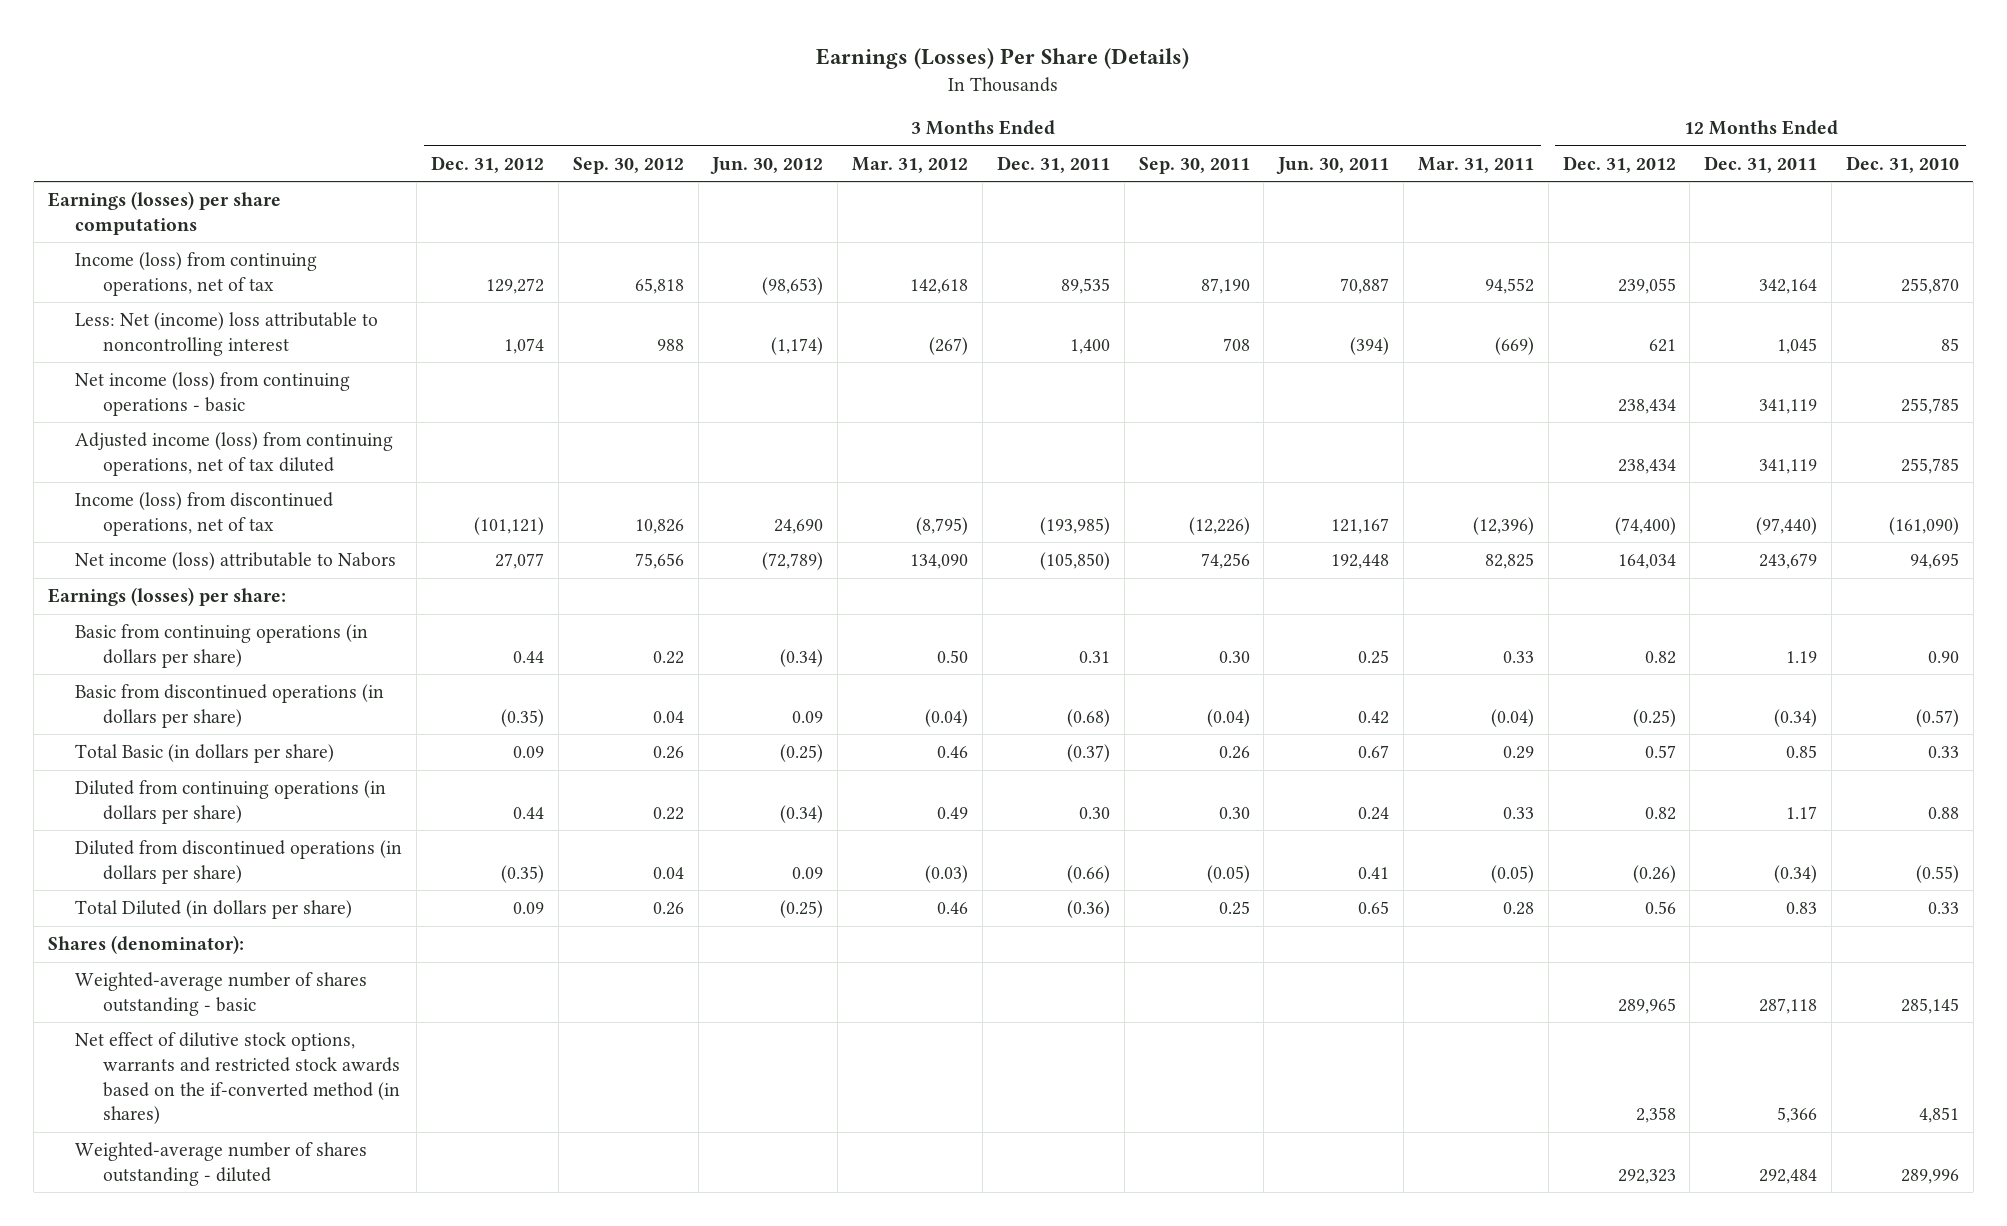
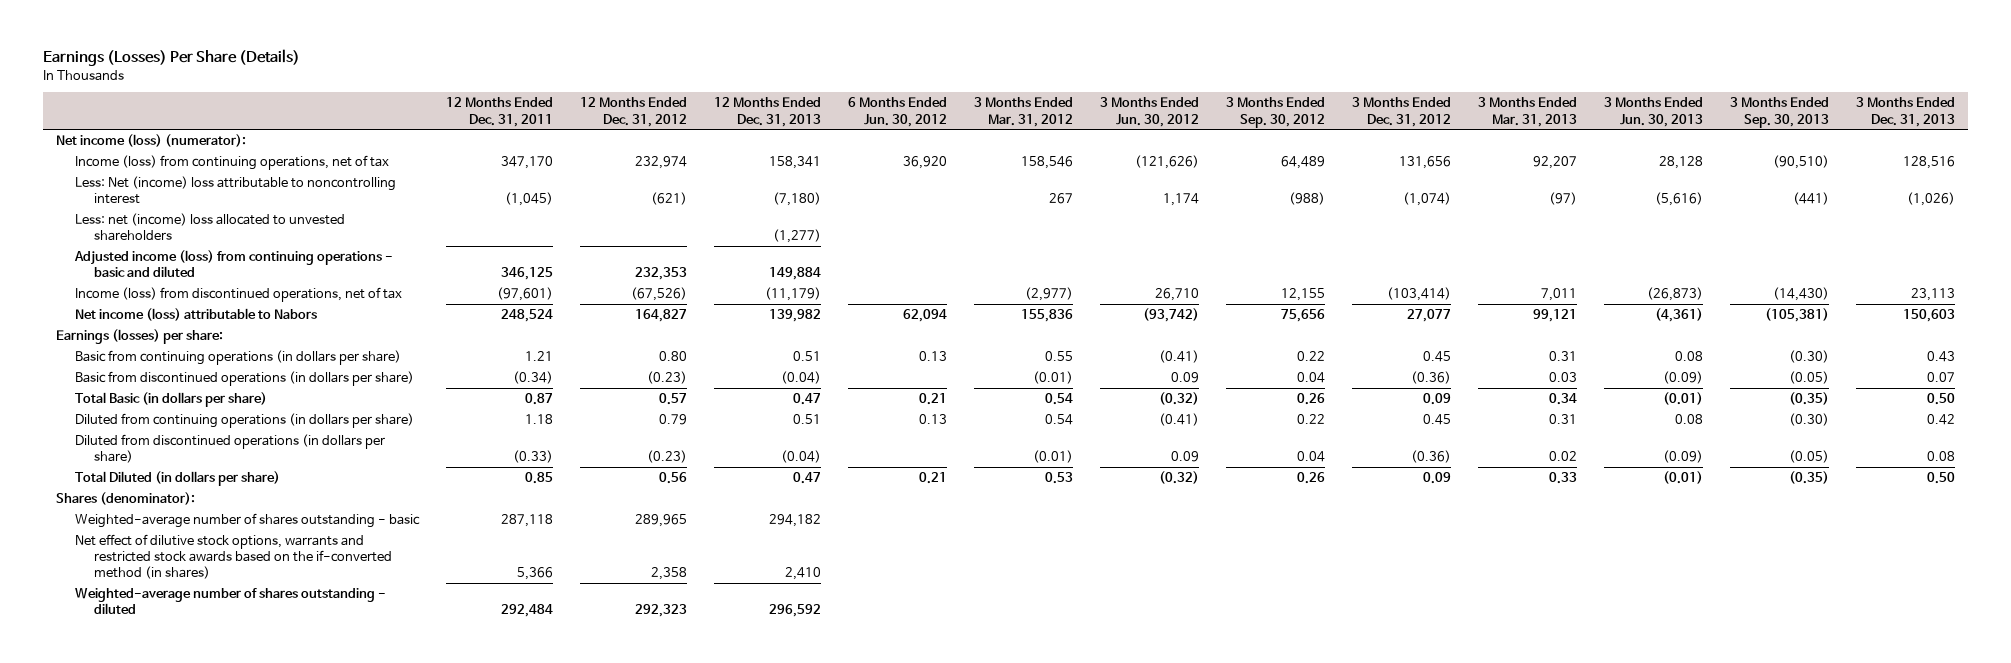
[996,155,1110,173] Dec. 31, 2011 -> none
[1138,156,1250,174] Sep. 30, 2011 -> none
[1276,156,1390,174] Jun. 30, 2011 -> none
[1417,156,1534,173] Mar. 31, 2011 -> none
[1845,155,1959,173] Dec. 31, 2010 -> none
none -> [713,97,821,127] 12 Months Ended Dec. 31, 2013
none -> [847,97,947,127] 6 Months Ended Jun. 30, 2012
none -> [1477,97,1577,127] 3 Months Ended Mar. 31, 2013
none -> [1603,97,1703,127] 3 Months Ended Jun. 30, 2013
none -> [1729,97,1829,128] 3 Months Ended Sep. 30, 2013
none -> [1855,97,1955,127] 3 Months Ended Dec. 31, 2013
[75,432,394,476] Adjusted income (loss) from continuing operations, net of tax diluted -> none
[47,191,281,235] Earnings (losses) per share computations -> [56,134,247,148] Net income (loss) (numerator):
[486,277,545,294] 129,272 -> [1398,156,1451,170] 131,656
[634,277,684,294] 65,818 -> [1280,156,1325,170] 64,489
[762,276,824,295] (98,653) -> [1134,155,1199,170] (121,626)
[910,278,969,294] 142,618 -> [1020,156,1073,170] 158,546
[1617,277,1676,294] 239,055 -> [634,156,687,170] 232,974
[1759,278,1818,294] 342,164 -> [500,156,553,170] 347,170
[504,337,545,354] 1,074 -> [1402,192,1451,207] (1,074)
[656,338,684,351] 988 -> [1288,192,1325,206] (988)
[771,336,824,355] (1,174) -> [1162,193,1199,207] 1,174
[929,336,969,355] (267) -> [1048,193,1073,205] 267
[1648,338,1676,352] 621 -> [650,192,687,206] (621)
[1777,337,1818,354] 1,045 -> [504,192,553,207] (1,045)
none -> [74,213,345,242] Less: net (income) loss allocated to unvested shareholders
[75,372,351,416] Net income (loss) from continuing operations - basic -> [73,250,393,278] Adjusted income (loss) from continuing operations - basic and diluted
[1617,398,1676,414] 238,434 -> [634,267,687,281] 232,353
[1759,398,1818,414] 341,119 -> [500,267,553,281] 346,125
[474,516,545,535] (101,121) -> [1386,287,1451,302] (103,414)
[634,518,684,534] 10,826 -> [1280,288,1325,302] 12,155
[774,518,824,534] 24,690 -> [1154,288,1199,302] 26,710
[916,516,969,535] (8,795) -> [1024,287,1073,302] (2,977)
[1614,516,1676,535] (74,400) -> [630,287,687,302] (67,526)
[1756,516,1818,535] (97,440) -> [496,287,553,302] (97,601)
[762,552,824,571] (72,789) -> [1142,308,1199,323] (93,742)
[910,554,969,570] 134,090 -> [1020,309,1073,323] 155,836
[1617,554,1676,570] 164,034 -> [634,309,687,323] 164,827
[1759,553,1818,570] 243,679 -> [500,309,553,323] 248,524
[513,650,545,663] 0.44 -> [1422,351,1451,363] 0.45
[780,648,824,667] (0.34) -> [1158,350,1199,364] (0.41)
[937,649,969,663] 0.50 -> [1044,351,1073,362] 0.55
[1644,650,1676,664] 0.82 -> [658,351,687,362] 0.80
[1786,650,1818,663] 1.19 -> [524,351,553,362] 1.21
[501,708,545,727] (0.35) -> [1410,371,1451,385] (0.36)
[925,708,969,727] (0.04) -> [1032,371,1073,385] (0.01)
[1632,708,1676,727] (0.25) -> [646,371,687,385] (0.23)
[780,744,824,763] (0.25) -> [1158,392,1199,406] (0.32)
[937,746,969,759] 0.46 -> [1044,393,1073,406] 0.54
[1786,745,1818,759] 0.85 -> [524,393,553,406] 0.87
[513,806,545,819] 0.44 -> [1422,414,1451,426] 0.45
[780,804,824,823] (0.34) -> [1158,413,1199,427] (0.41)
[937,806,969,819] 0.49 -> [1044,414,1073,426] 0.54
[1644,806,1676,820] 0.82 -> [658,414,687,426] 0.79
[1786,805,1818,819] 1.17 -> [524,414,553,425] 1.18
[501,864,545,883] (0.35) -> [1410,450,1451,464] (0.36)
[925,864,969,883] (0.03) -> [1032,450,1073,464] (0.01)
[1632,864,1676,883] (0.26) -> [646,450,687,464] (0.23)
[1774,864,1818,883] (0.34) -> [512,450,553,464] (0.33)
[780,900,824,919] (0.25) -> [1158,471,1199,485] (0.32)
[937,902,969,915] 0.46 -> [1044,472,1073,485] 0.53
[1786,902,1818,915] 0.83 -> [524,472,553,485] 0.85

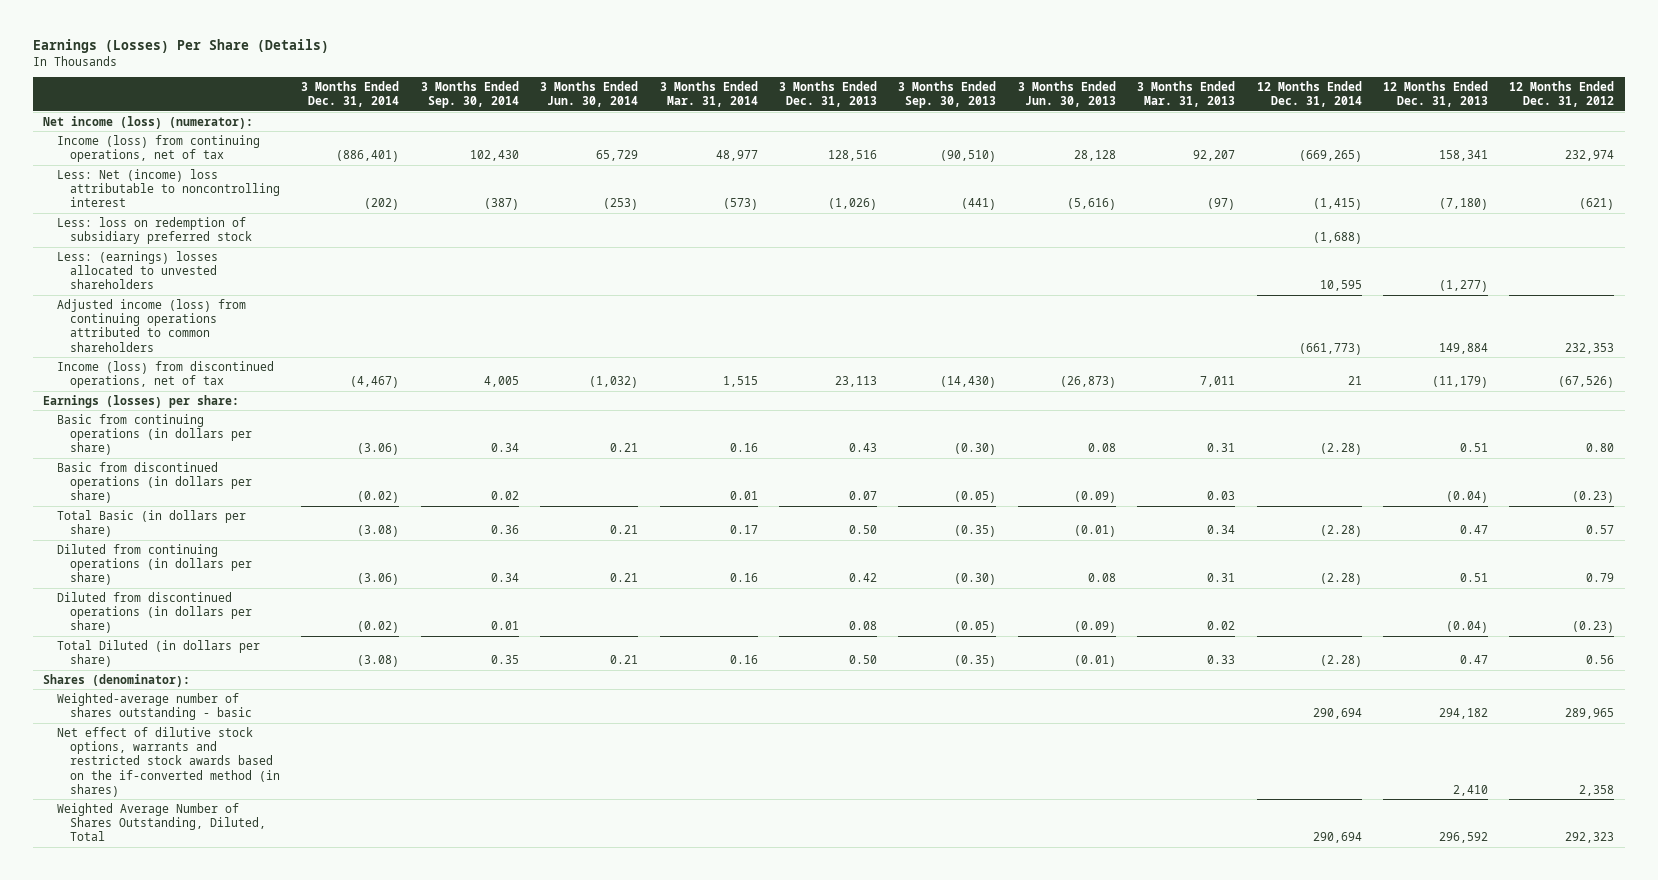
[445,97,553,127] 12 Months Ended Dec. 31, 2011 -> none
[847,97,947,127] 6 Months Ended Jun. 30, 2012 -> none
[973,97,1073,127] 3 Months Ended Mar. 31, 2012 -> none
[1099,97,1199,127] 3 Months Ended Jun. 30, 2012 -> none
[1225,97,1325,128] 3 Months Ended Sep. 30, 2012 -> none
[1351,97,1451,127] 3 Months Ended Dec. 31, 2012 -> none
none -> [301,80,400,108] 3 Months Ended Dec. 31, 2014
none -> [420,80,519,109] 3 Months Ended Sep. 30, 2014
none -> [540,80,639,108] 3 Months Ended Jun. 30, 2014
none -> [659,80,758,108] 3 Months Ended Mar. 31, 2014
none -> [1256,80,1362,108] 12 Months Ended Dec. 31, 2014
none -> [56,216,253,245] Less: loss on redemption of subsidiary preferred stock
[74,213,345,242] Less: net (income) loss allocated to unvested shareholders -> [56,250,218,290] Less: (earnings) losses allocated to unvested shareholders
[73,250,393,278] Adjusted income (loss) from continuing operations - basic and diluted -> [56,298,246,352] Adjusted income (loss) from continuing operations attributed to common shareholders
[74,308,317,322] Net income (loss) attributable to Nabors -> none
[74,588,386,615] Weighted-average number of shares outstanding - diluted -> [56,802,267,842] Weighted Average Number of Shares Outstanding, Diluted, Total

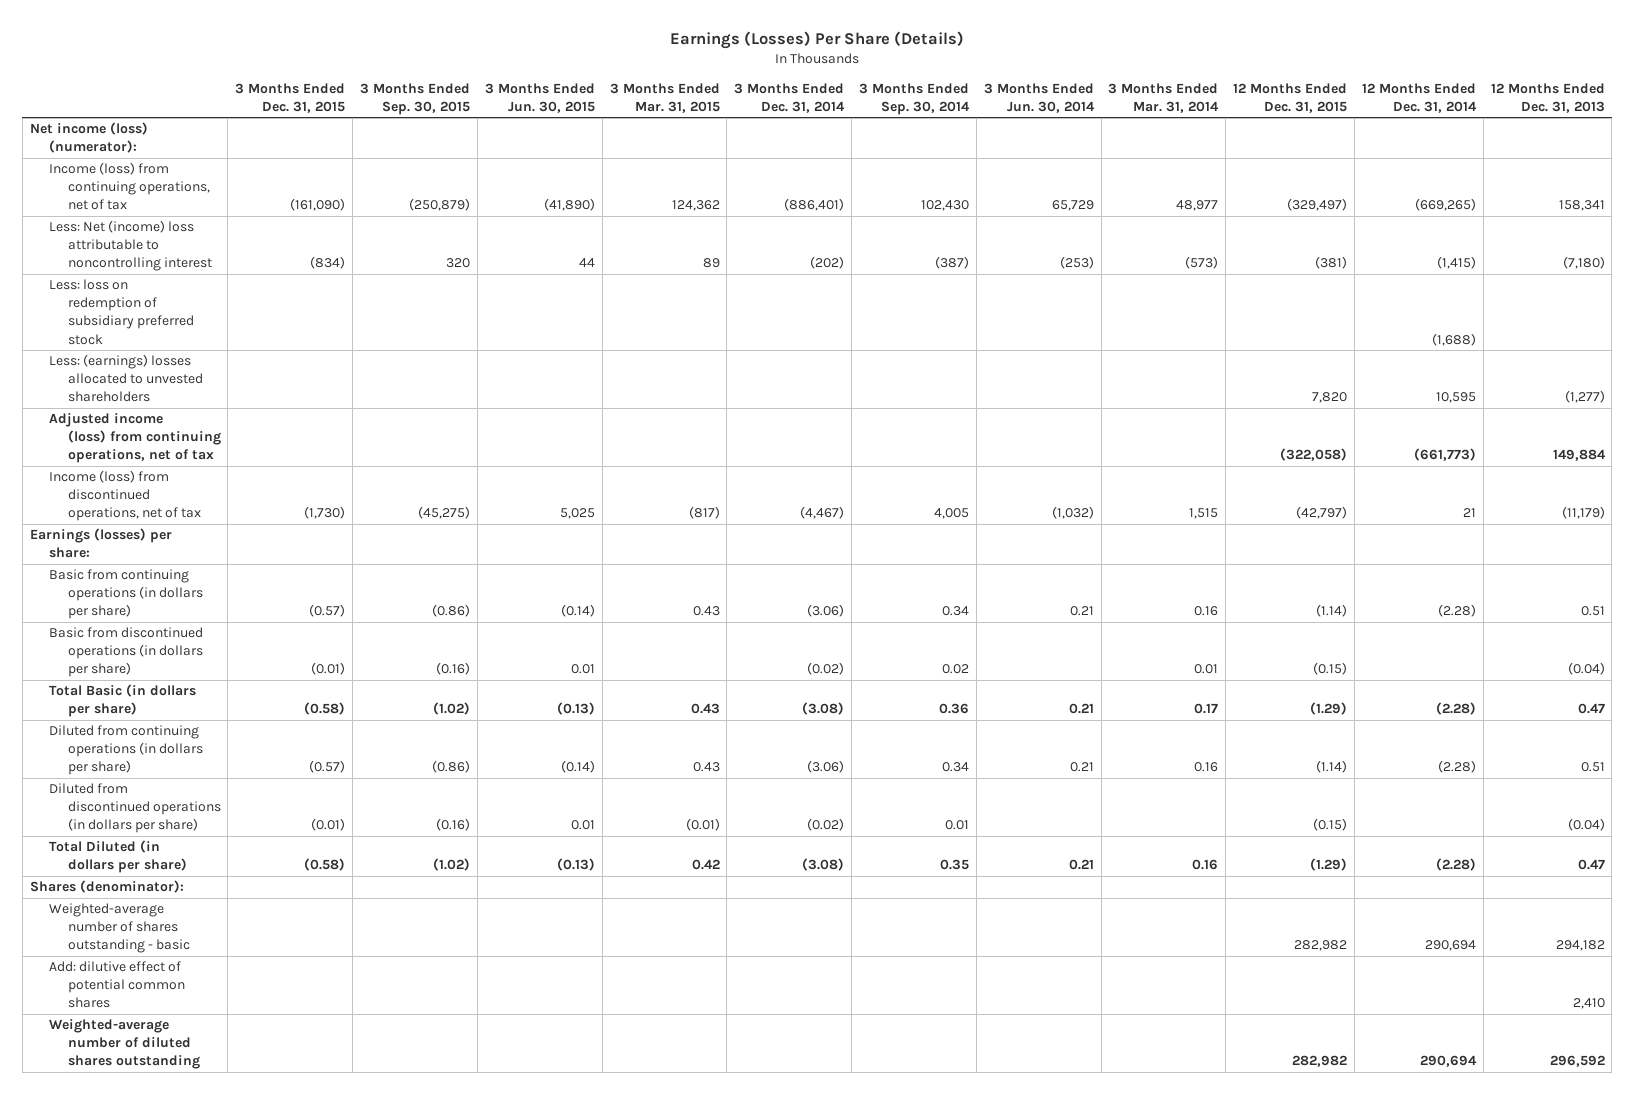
[779,80,878,108] 3 Months Ended Dec. 31, 2013 -> none
[898,80,997,109] 3 Months Ended Sep. 30, 2013 -> none
[1017,80,1116,108] 3 Months Ended Jun. 30, 2013 -> none
[1137,80,1236,108] 3 Months Ended Mar. 31, 2013 -> none
[1509,80,1615,108] 12 Months Ended Dec. 31, 2012 -> none
none -> [235,82,346,113] 3 Months Ended Dec. 31, 2015
none -> [360,82,471,115] 3 Months Ended Sep. 30, 2015
none -> [484,82,595,113] 3 Months Ended Jun. 30, 2015
none -> [609,82,720,113] 3 Months Ended Mar. 31, 2015
none -> [1233,82,1348,113] 12 Months Ended Dec. 31, 2015
[56,298,246,352] Adjusted income (loss) from continuing operations attributed to common shareholders -> [48,413,221,464] Adjusted income (loss) from continuing operations, net of tax
[56,726,281,797] Net effect of dilutive stock options, warrants and restricted stock awards based on the if-converted method (in shares) -> [48,961,185,1009] Add: dilutive effect of potential common shares
[56,802,267,842] Weighted Average Number of Shares Outstanding, Diluted, Total -> [48,1019,200,1070] Weighted-average number of diluted shares outstanding

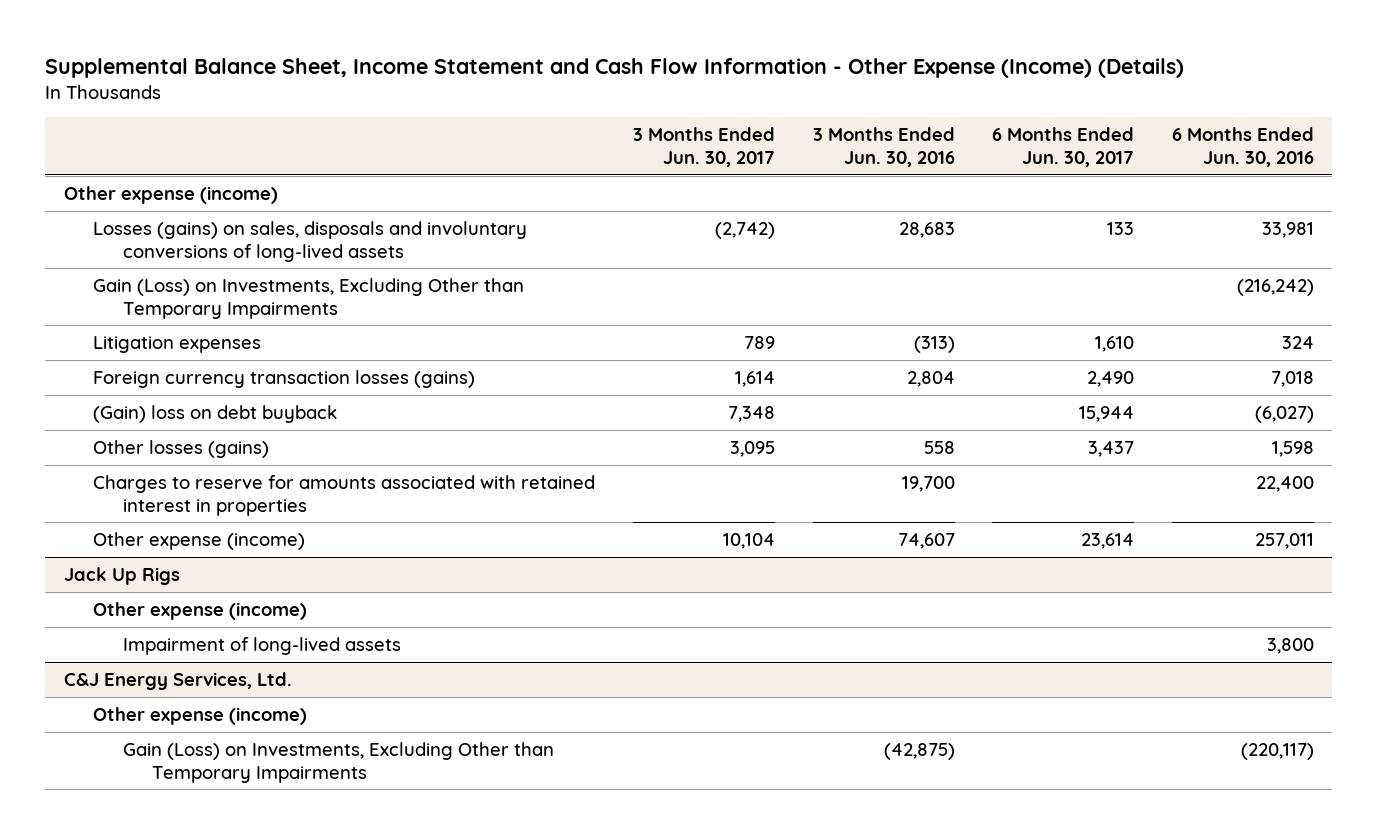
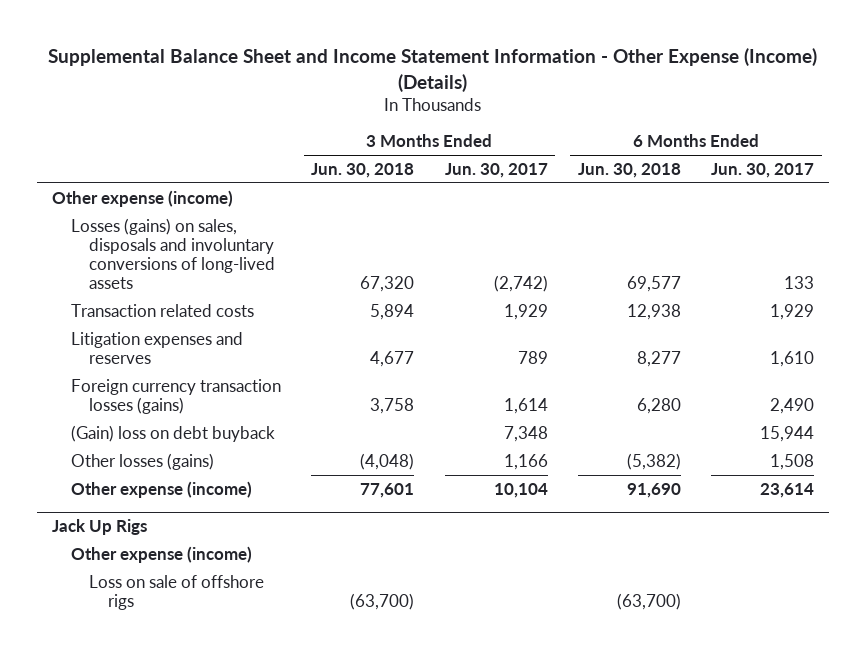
[45,57,1185,78] Supplemental Balance Sheet, Income Statement and Cash Flow Information - Other Expense (Income) (Details) -> [48,47,818,92] Supplemental Balance Sheet and Income Statement Information - Other Expense (Income) (Details)
[812,127,955,168] 3 Months Ended Jun. 30, 2016 -> none
[1171,127,1314,168] 6 Months Ended Jun. 30, 2016 -> none
none -> [311,163,415,179] Jun. 30, 2018
none -> [577,163,681,179] Jun. 30, 2018
[93,277,525,319] Gain (Loss) on Investments, Excluding Other than Temporary Impairments -> none
none -> [70,303,254,317] Transaction related costs
[93,335,262,353] Litigation expenses -> [70,331,243,364] Litigation expenses and reserves
[93,474,596,516] Charges to reserve for amounts associated with retained interest in properties -> none
[729,440,775,457] 3,095 -> [503,453,548,470] 1,166
[1088,440,1135,457] 3,437 -> [770,453,815,470] 1,508
[122,636,401,655] Impairment of long-lived assets -> none
[63,671,292,690] C&J Energy Services, Ltd. -> none
[93,706,308,725] Other expense (income) -> none
[122,741,554,783] Gain (Loss) on Investments, Excluding Other than Temporary Impairments -> none
none -> [89,574,265,610] Loss on sale of offshore rigs

